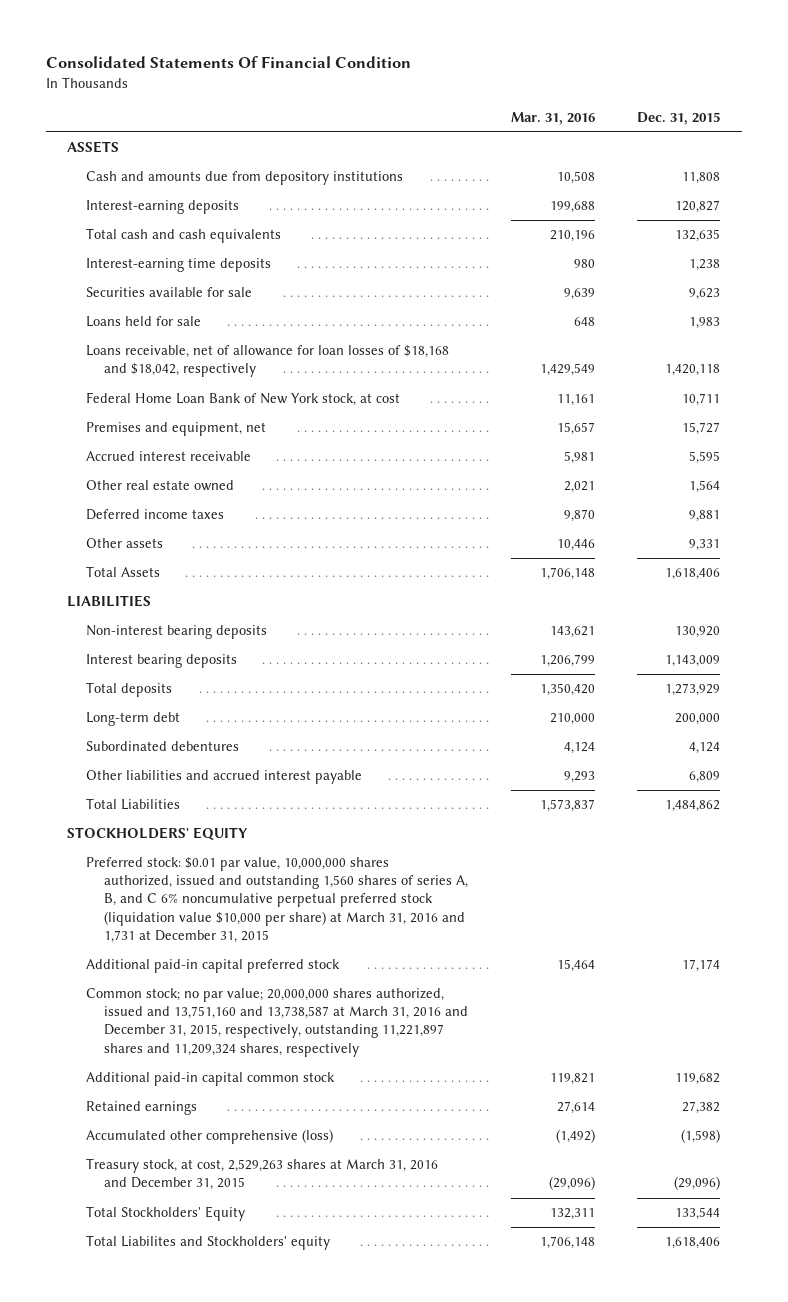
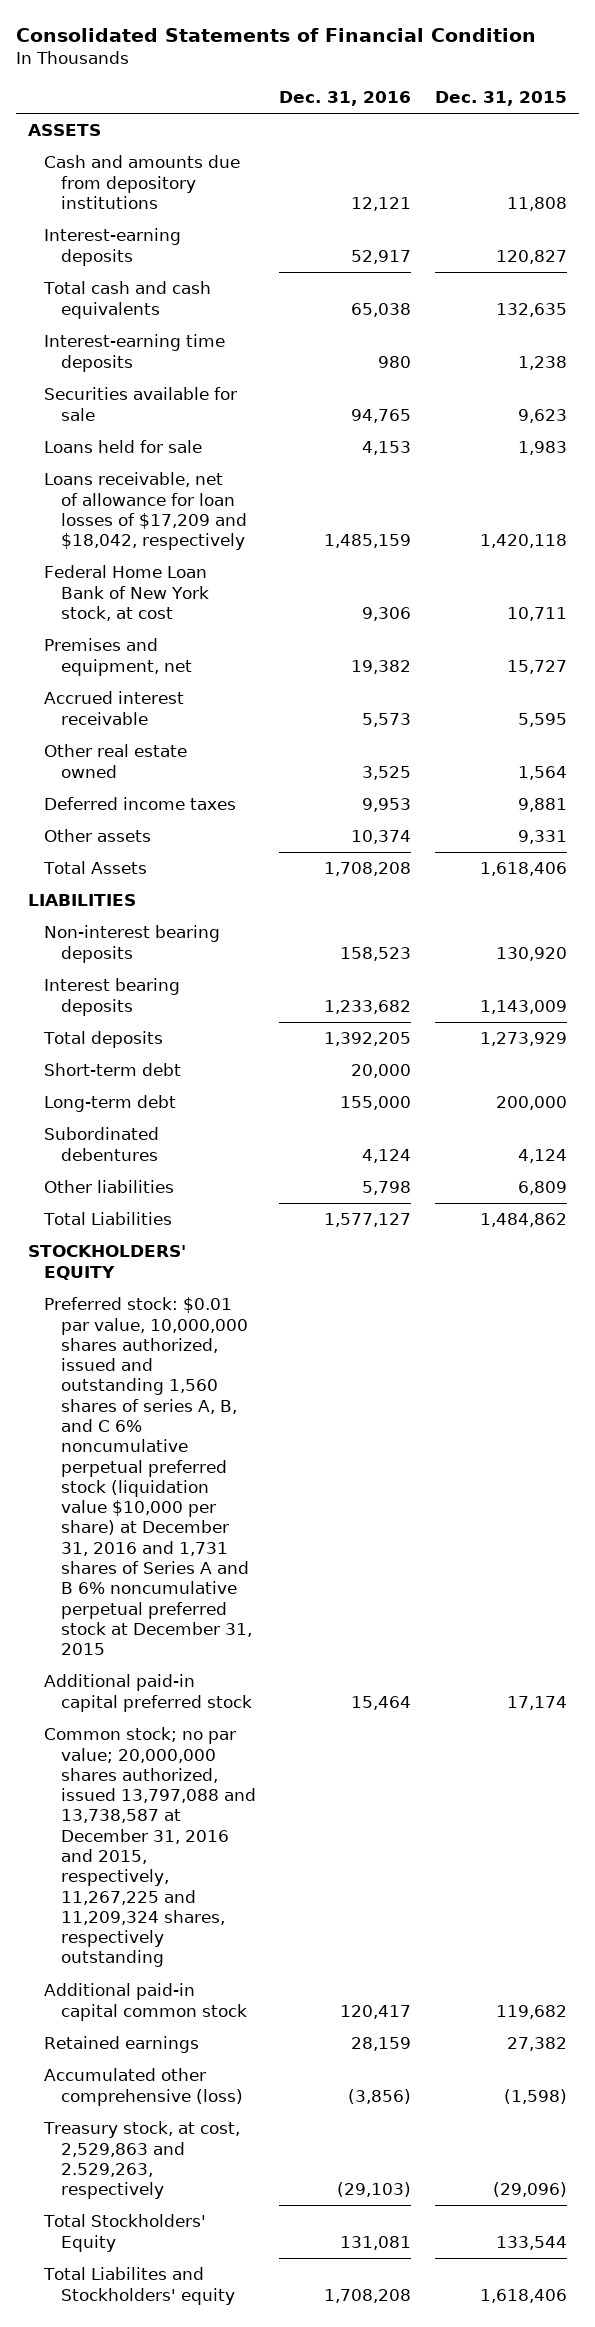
[46,56,412,69] Consolidated Statements Of Financial Condition -> [16,27,537,42] Consolidated Statements of Financial Condition
[510,111,595,125] Mar. 31, 2016 -> none
none -> [279,91,412,107] Dec. 31, 2016
[85,345,449,378] Loans receivable, net of allowance for loan losses of $18,168 and $18,042, respectively -> [44,472,247,551] Loans receivable, net of allowance for loan losses of $17,209 and $18,042, respectively
none -> [44,1063,182,1077] Short-term debt
[85,770,362,785] Other liabilities and accrued interest payable -> [44,1180,175,1194] Other liabilities
[85,857,469,943] Preferred stock: $0.01 par value, 10,000,000 shares authorized, issued and outstanding 1,560 shares of series A, B, and C 6% noncumulative perpetual preferred stock (liquidation value $10,000 per share) at March 31, 2016 and 1,731 at December 31, 2015 -> [44,1297,252,1656] Preferred stock: $0.01 par value, 10,000,000 shares authorized, issued and outstanding 1,560 shares of series A, B, and C 6% noncumulative perpetual preferred stock (liquidation value $10,000 per share) at December 31, 2016 and 1,731 shares of Series A and B 6% noncumulative perpetual preferred stock at December 31, 2015
[85,988,469,1057] Common stock; no par value; 20,000,000 shares authorized, issued and 13,751,160 and 13,738,587 at March 31, 2016 and December 31, 2015, respectively, outstanding 11,221,897 shares and 11,209,324 shares, respectively -> [44,1727,256,1968] Common stock; no par value; 20,000,000 shares authorized, issued 13,797,088 and 13,738,587 at December 31, 2016 and 2015, respectively, 11,267,225 and 11,209,324 shares, respectively outstanding
[85,1158,438,1191] Treasury stock, at cost, 2,529,263 shares at March 31, 2016 and December 31, 2015 -> [43,2121,241,2200] Treasury stock, at cost, 2,529,863 and 2.529,263, respectively

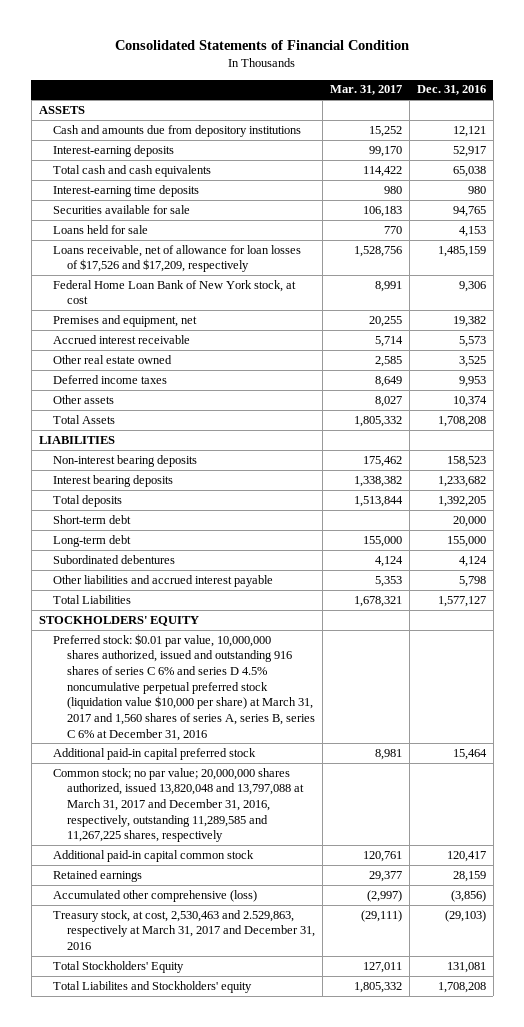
[434,91,567,107] Dec. 31, 2015 -> none
none -> [330,85,403,96] Mar. 31, 2017
[44,472,247,551] Loans receivable, net of allowance for loan losses of $17,209 and $18,042, respectively -> [52,244,301,273] Loans receivable, net of allowance for loan losses of $17,526 and $17,209, respectively
[44,1180,175,1194] Other liabilities -> [52,574,273,587] Other liabilities and accrued interest payable
[44,1297,252,1656] Preferred stock: $0.01 par value, 10,000,000 shares authorized, issued and outstanding 1,560 shares of series A, B, and C 6% noncumulative perpetual preferred stock (liquidation value $10,000 per share) at December 31, 2016 and 1,731 shares of Series A and B 6% noncumulative perpetual preferred stock at December 31, 2015 -> [52,633,316,741] Preferred stock: $0.01 par value, 10,000,000 shares authorized, issued and outstanding 916 shares of series C 6% and series D 4.5% noncumulative perpetual preferred stock (liquidation value $10,000 per share) at March 31, 2017 and 1,560 shares of series A, series B, series C 6% at December 31, 2016
[44,1727,256,1968] Common stock; no par value; 20,000,000 shares authorized, issued 13,797,088 and 13,738,587 at December 31, 2016 and 2015, respectively, 11,267,225 and 11,209,324 shares, respectively outstanding -> [52,767,305,843] Common stock; no par value; 20,000,000 shares authorized, issued 13,820,048 and 13,797,088 at March 31, 2017 and December 31, 2016, respectively, outstanding 11,289,585 and 11,267,225 shares, respectively
[43,2121,241,2200] Treasury stock, at cost, 2,529,863 and 2.529,263, respectively -> [52,909,316,951] Treasury stock, at cost, 2,530,463 and 2.529,863, respectively at March 31, 2017 and December 31, 2016

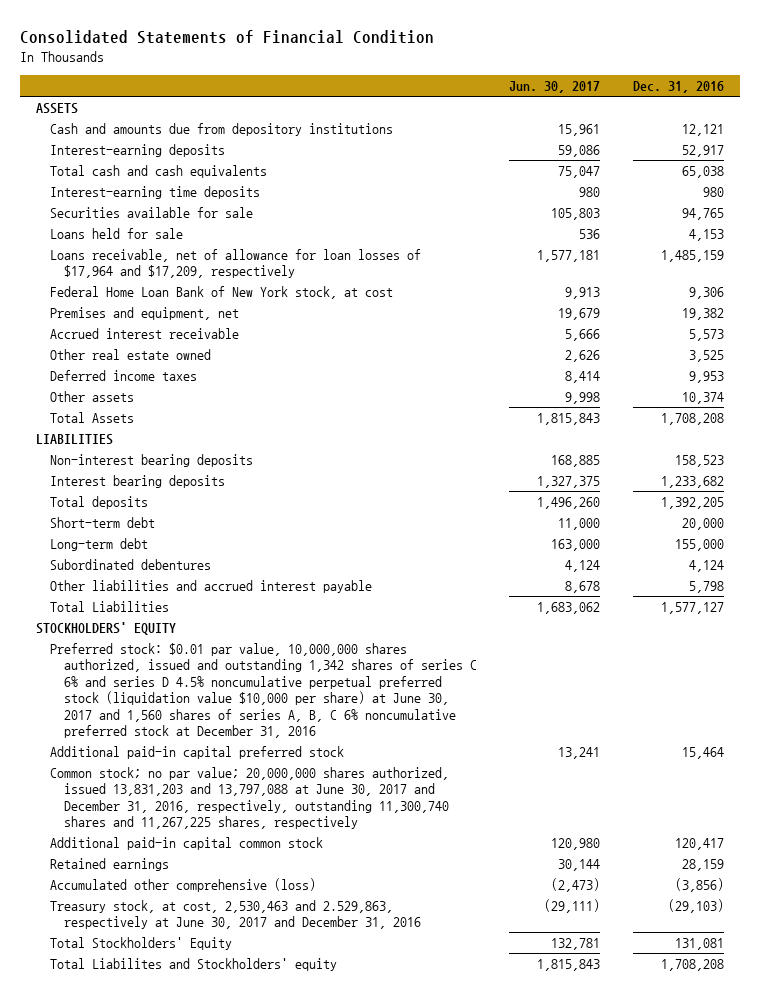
[330,85,403,96] Mar. 31, 2017 -> none
none -> [509,80,601,93] Jun. 30, 2017
[52,244,301,273] Loans receivable, net of allowance for loan losses of $17,526 and $17,209, respectively -> [49,249,421,279] Loans receivable, net of allowance for loan losses of $17,964 and $17,209, respectively
[52,633,316,741] Preferred stock: $0.01 par value, 10,000,000 shares authorized, issued and outstanding 916 shares of series C 6% and series D 4.5% noncumulative perpetual preferred stock (liquidation value $10,000 per share) at March 31, 2017 and 1,560 shares of series A, series B, series C 6% at December 31, 2016 -> [49,643,477,738] Preferred stock: $0.01 par value, 10,000,000 shares authorized, issued and outstanding 1,342 shares of series C 6% and series D 4.5% noncumulative perpetual preferred stock (liquidation value $10,000 per share) at June 30, 2017 and 1,560 shares of series A, B, C 6% noncumulative preferred stock at December 31, 2016
[52,767,305,843] Common stock; no par value; 20,000,000 shares authorized, issued 13,820,048 and 13,797,088 at March 31, 2017 and December 31, 2016, respectively, outstanding 11,289,585 and 11,267,225 shares, respectively -> [49,767,449,830] Common stock; no par value; 20,000,000 shares authorized, issued 13,831,203 and 13,797,088 at June 30, 2017 and December 31, 2016, respectively, outstanding 11,300,740 shares and 11,267,225 shares, respectively
[52,909,316,951] Treasury stock, at cost, 2,530,463 and 2.529,863, respectively at March 31, 2017 and December 31, 2016 -> [49,900,421,930] Treasury stock, at cost, 2,530,463 and 2.529,863, respectively at June 30, 2017 and December 31, 2016

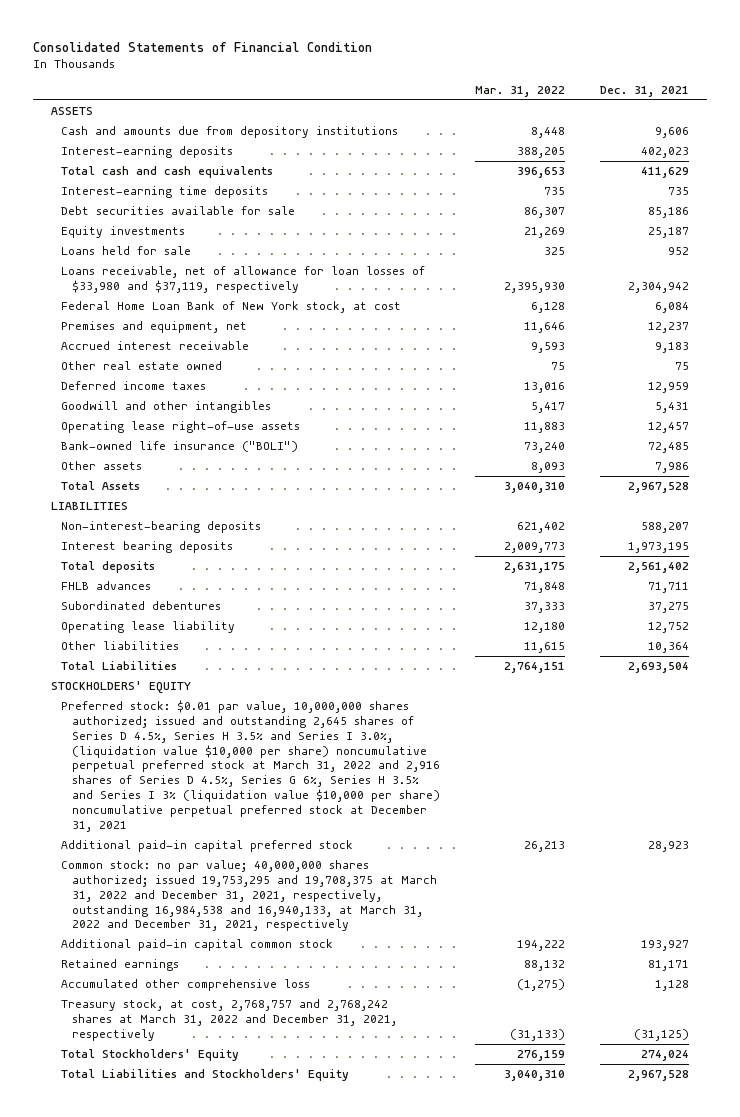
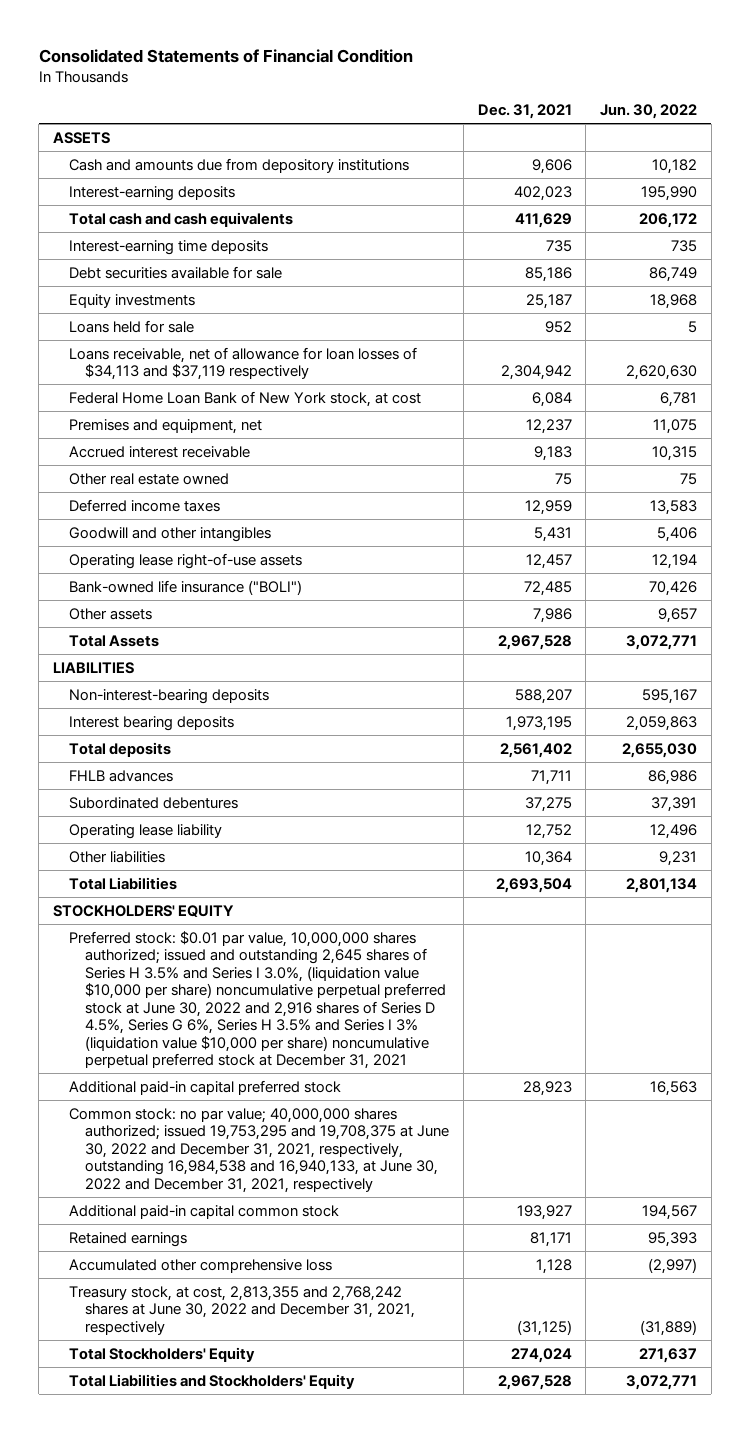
[474,85,565,97] Mar. 31, 2022 -> none
none -> [600,104,698,120] Jun. 30, 2022
[61,266,426,293] Loans receivable, net of allowance for loan losses of $33,980 and $37,119, respectively -> [69,346,418,381] Loans receivable, net of allowance for loan losses of $34,113 and $37,119 respectively
[61,700,440,832] Preferred stock: $0.01 par value, 10,000,000 shares authorized; issued and outstanding 2,645 shares of Series D 4.5%, Series H 3.5% and Series I 3.0%, (liquidation value $10,000 per share) noncumulative perpetual preferred stock at March 31, 2022 and 2,916 shares of Series D 4.5%, Series G 6%, Series H 3.5% and Series I 3% (liquidation value $10,000 per share) noncumulative perpetual preferred stock at December 31, 2021 -> [69,930,447,1070] Preferred stock: $0.01 par value, 10,000,000 shares authorized; issued and outstanding 2,645 shares of Series H 3.5% and Series I 3.0%, (liquidation value $10,000 per share) noncumulative perpetual preferred stock at June 30, 2022 and 2,916 shares of Series D 4.5%, Series G 6%, Series H 3.5% and Series I 3% (liquidation value $10,000 per share) noncumulative perpetual preferred stock at December 31, 2021
[61,860,437,932] Common stock: no par value; 40,000,000 shares authorized; issued 19,753,295 and 19,708,375 at March 31, 2022 and December 31, 2021, respectively, outstanding 16,984,538 and 16,940,133, at March 31, 2022 and December 31, 2021, respectively -> [69,1107,450,1193] Common stock: no par value; 40,000,000 shares authorized; issued 19,753,295 and 19,708,375 at June 30, 2022 and December 31, 2021, respectively, outstanding 16,984,538 and 16,940,133, at June 30, 2022 and December 31, 2021, respectively
[61,999,397,1041] Treasury stock, at cost, 2,768,757 and 2,768,242 shares at March 31, 2022 and December 31, 2021, respectively -> [69,1285,416,1335] Treasury stock, at cost, 2,813,355 and 2,768,242 shares at June 30, 2022 and December 31, 2021, respectively

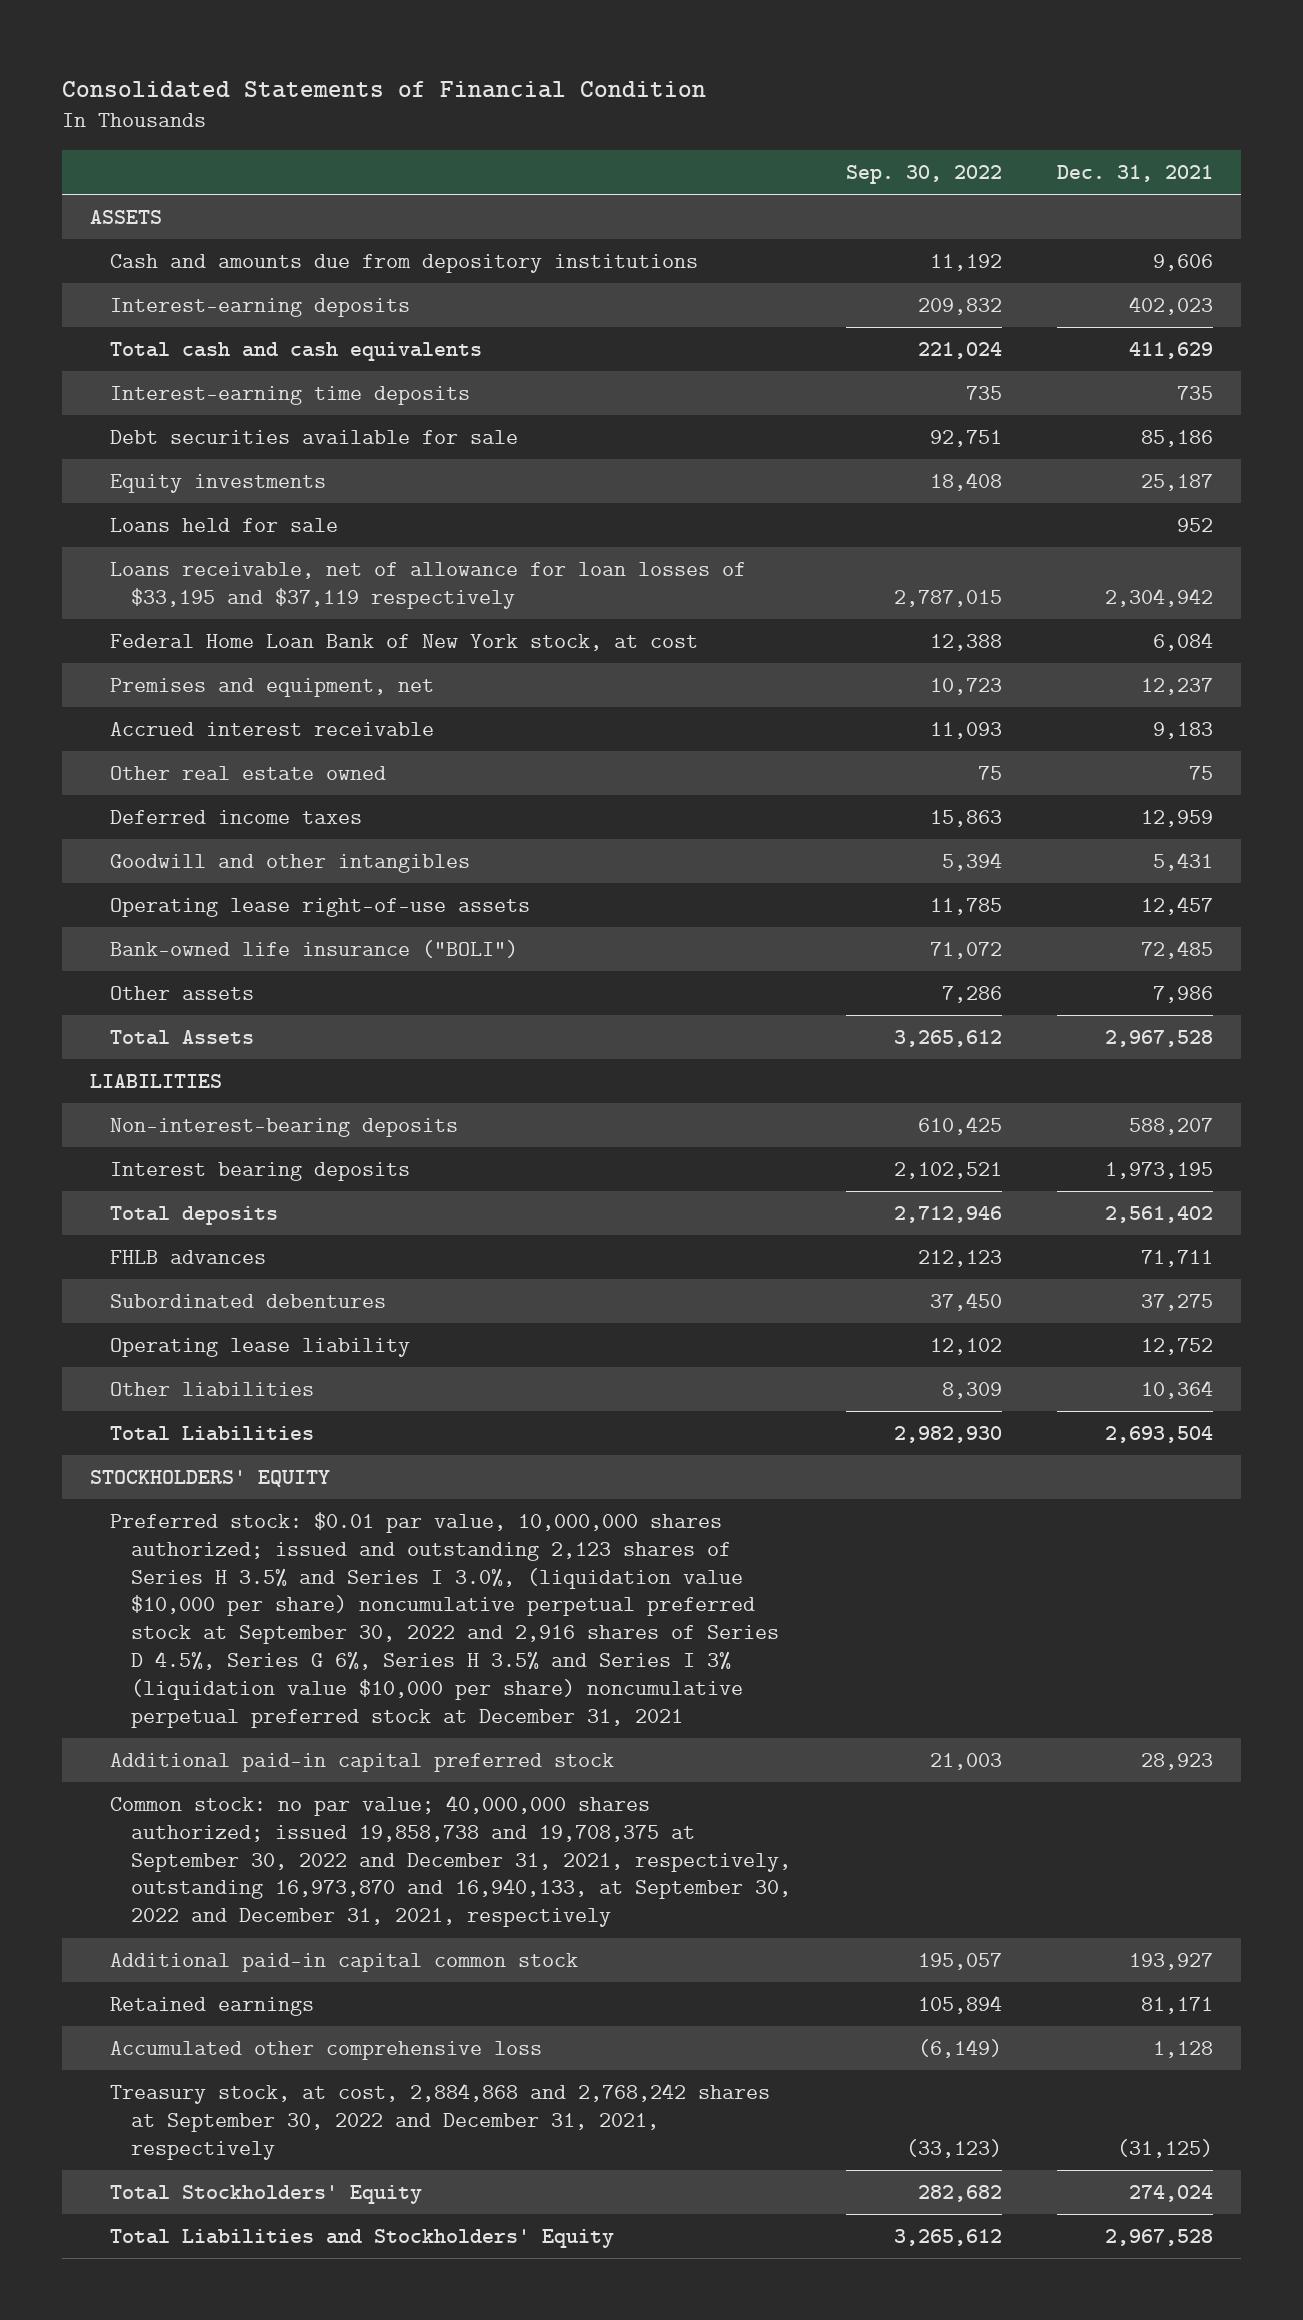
[600,104,698,120] Jun. 30, 2022 -> none
none -> [846,164,1003,184] Sep. 30, 2022
[69,346,418,381] Loans receivable, net of allowance for loan losses of $34,113 and $37,119 respectively -> [110,561,747,609] Loans receivable, net of allowance for loan losses of $33,195 and $37,119 respectively
[69,930,447,1070] Preferred stock: $0.01 par value, 10,000,000 shares authorized; issued and outstanding 2,645 shares of Series H 3.5% and Series I 3.0%, (liquidation value $10,000 per share) noncumulative perpetual preferred stock at June 30, 2022 and 2,916 shares of Series D 4.5%, Series G 6%, Series H 3.5% and Series I 3% (liquidation value $10,000 per share) noncumulative perpetual preferred stock at December 31, 2021 -> [110,1511,779,1728] Preferred stock: $0.01 par value, 10,000,000 shares authorized; issued and outstanding 2,123 shares of Series H 3.5% and Series I 3.0%, (liquidation value $10,000 per share) noncumulative perpetual preferred stock at September 30, 2022 and 2,916 shares of Series D 4.5%, Series G 6%, Series H 3.5% and Series I 3% (liquidation value $10,000 per share) noncumulative perpetual preferred stock at December 31, 2021
[69,1107,450,1193] Common stock: no par value; 40,000,000 shares authorized; issued 19,753,295 and 19,708,375 at June 30, 2022 and December 31, 2021, respectively, outstanding 16,984,538 and 16,940,133, at June 30, 2022 and December 31, 2021, respectively -> [110,1794,791,1928] Common stock: no par value; 40,000,000 shares authorized; issued 19,858,738 and 19,708,375 at September 30, 2022 and December 31, 2021, respectively, outstanding 16,973,870 and 16,940,133, at September 30, 2022 and December 31, 2021, respectively
[69,1285,416,1335] Treasury stock, at cost, 2,813,355 and 2,768,242 shares at June 30, 2022 and December 31, 2021, respectively -> [110,2082,771,2160] Treasury stock, at cost, 2,884,868 and 2,768,242 shares at September 30, 2022 and December 31, 2021, respectively

